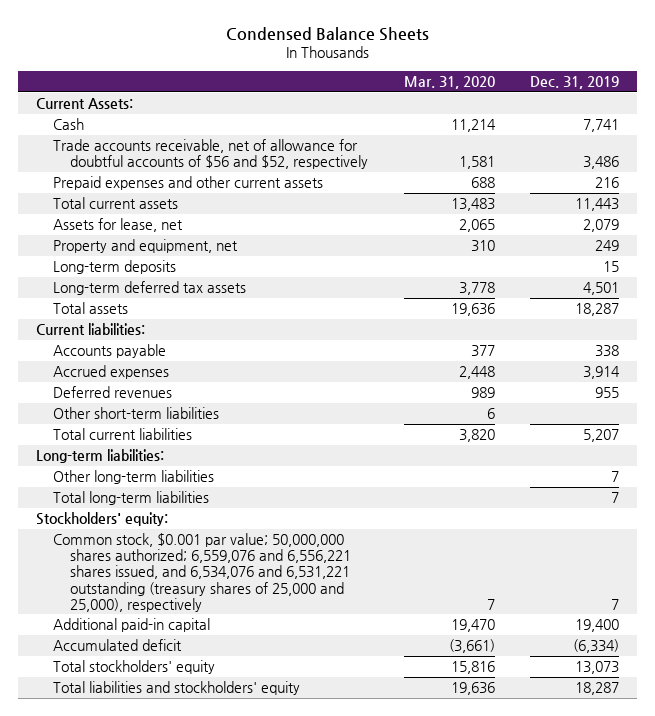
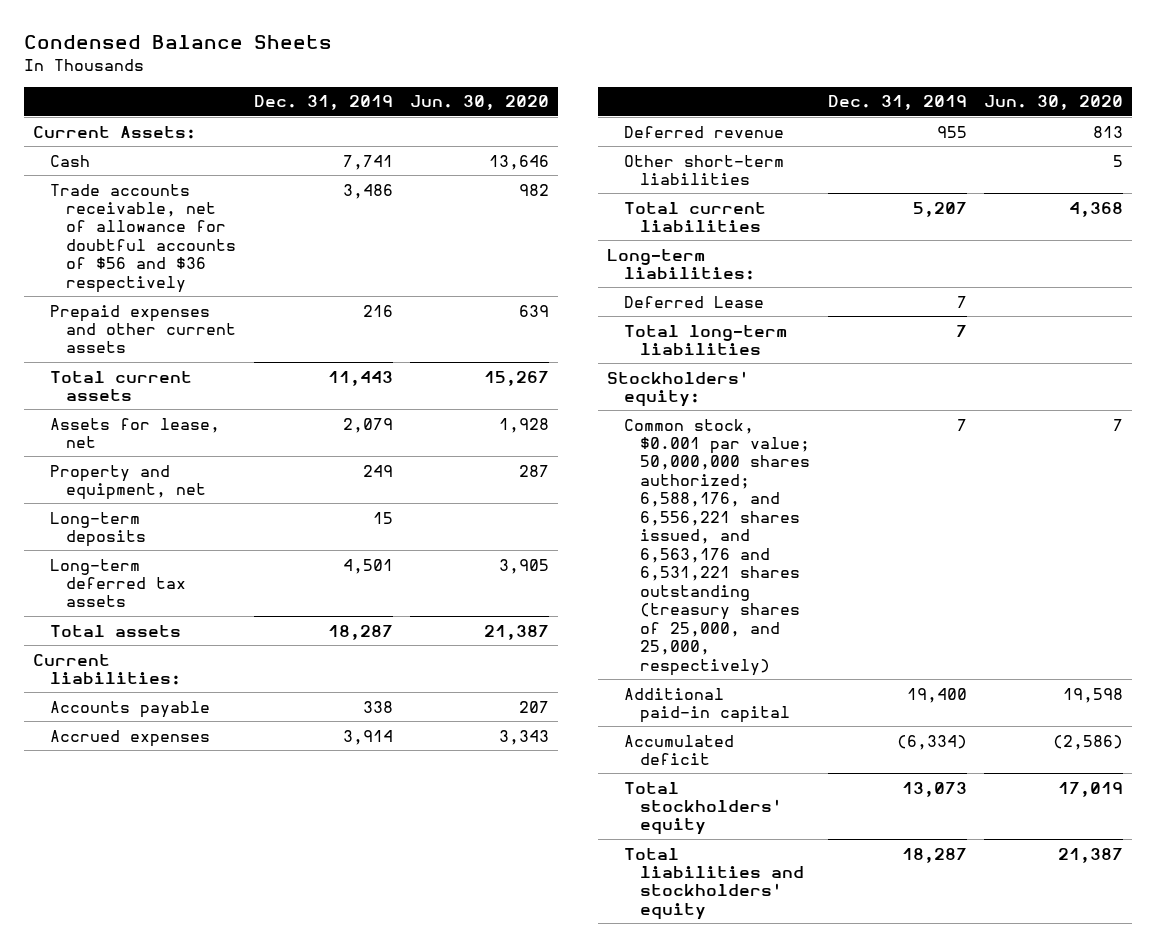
[403,75,495,89] Mar. 31, 2020 -> none
none -> [410,95,550,111] Jun. 30, 2020
[52,139,369,170] Trade accounts receivable, net of allowance for doubtful accounts of $56 and $52, respectively -> [49,183,237,293] Trade accounts receivable, net of allowance for doubtful accounts of $56 and $36 respectively
[52,386,172,399] Deferred revenues -> [623,125,784,138] Deferred revenue
[52,470,214,485] Other long-term liabilities -> none
none -> [623,295,764,308] Deferred Lease
[52,533,352,612] Common stock, $0.001 par value; 50,000,000 shares authorized; 6,559,076 and 6,556,221 shares issued, and 6,534,076 and 6,531,221 outstanding (treasury shares of 25,000 and 25,000), respectively -> [623,418,811,676] Common stock, $0.001 par value; 50,000,000 shares authorized; 6,588,176, and 6,556,221 shares issued, and 6,563,176 and 6,531,221 shares outstanding (treasury shares of 25,000, and 25,000, respectively)

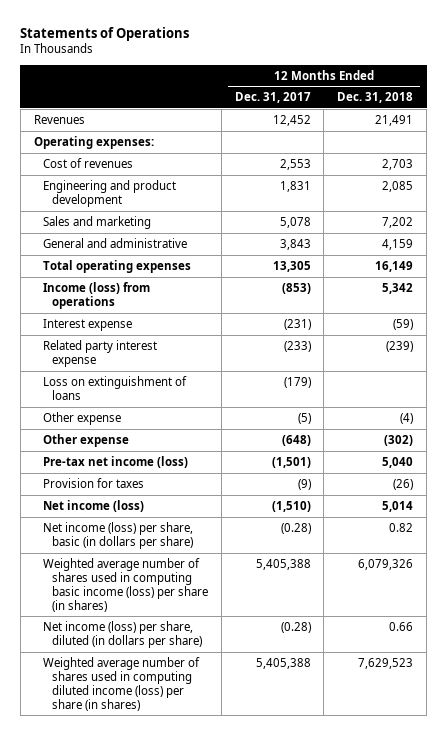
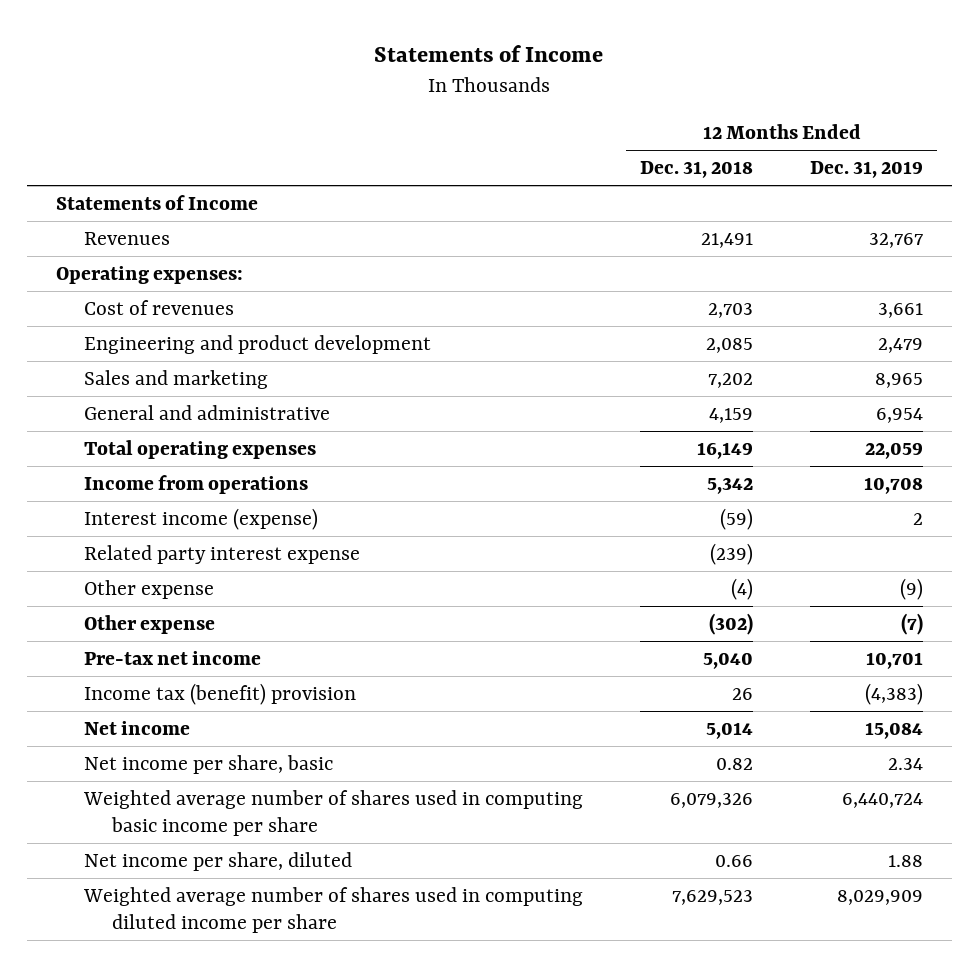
[20,27,190,42] Statements of Operations -> [374,45,604,63] Statements of Income
[234,92,311,104] Dec. 31, 2017 -> none
none -> [810,161,924,179] Dec. 31, 2019
none -> [55,194,258,210] Statements of Income
[42,281,150,309] Income (loss) from operations -> [83,474,308,494] Income from operations
[42,318,132,331] Interest expense -> [83,507,318,530] Interest income (expense)
[42,375,187,400] Loss on extinguishment of loans -> none
[42,455,188,468] Pre-tax net income (loss) -> [83,650,261,665] Pre-tax net income
[42,477,144,488] Provision for taxes -> [83,682,356,705] Income tax (benefit) provision
[393,478,414,490] (26) -> [731,687,753,700] 26
[42,499,144,512] Net income (loss) -> [83,720,190,735] Net income
[42,521,194,549] Net income (loss) per share, basic (in dollars per share) -> [83,754,333,774] Net income per share, basic
[42,557,209,612] Weighted average number of shares used in computing basic income (loss) per share (in shares) -> [82,789,583,836] Weighted average number of shares used in computing basic income per share
[42,620,203,648] Net income (loss) per share, diluted (in dollars per share) -> [83,851,352,871] Net income per share, diluted
[42,656,200,711] Weighted average number of shares used in computing diluted income (loss) per share (in shares) -> [82,886,583,933] Weighted average number of shares used in computing diluted income per share

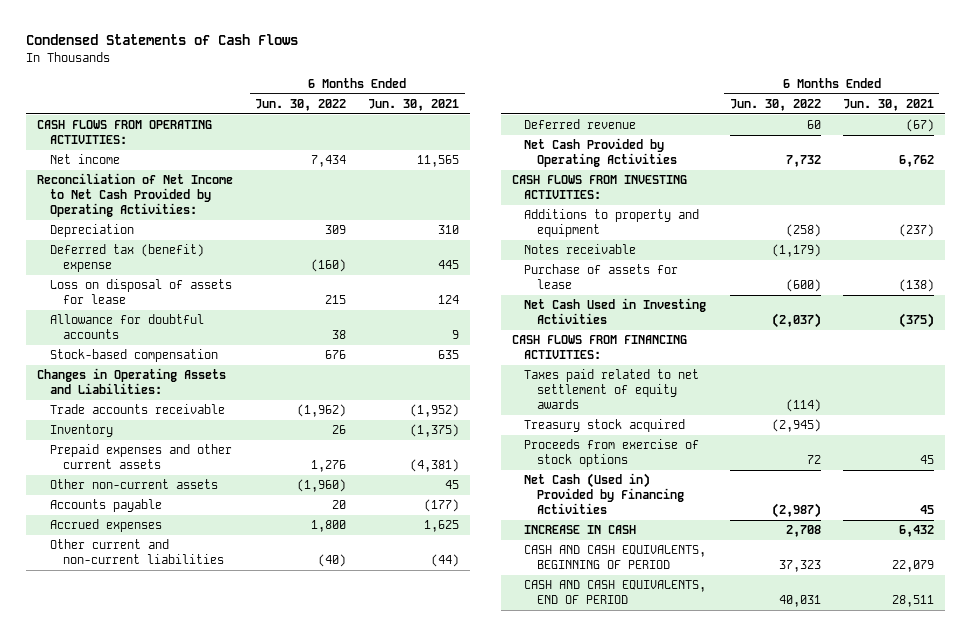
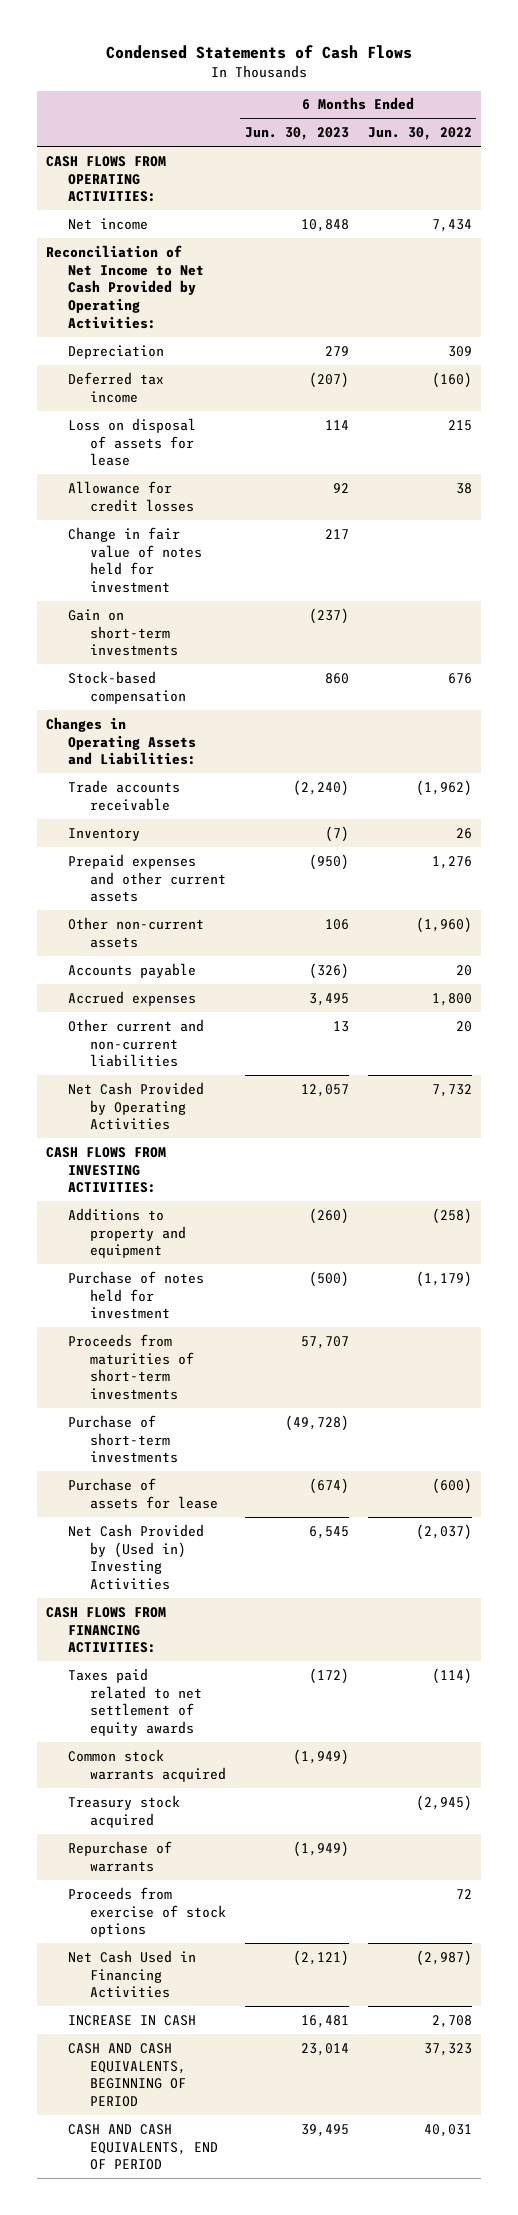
[368,98,460,111] Jun. 30, 2021 -> none
none -> [244,127,349,141] Jun. 30, 2023
[49,244,204,273] Deferred tax (benefit) expense -> [68,371,165,403] Deferred tax income
[49,314,204,340] Allowance for doubtful accounts -> [68,480,195,512] Allowance for credit losses
none -> [68,526,203,594] Change in fair value of notes held for investment
none -> [68,608,179,657] Gain on short-term investments
[524,119,637,130] Deferred revenue -> none
[318,554,347,568] (40) -> [455,1020,472,1032] 20
[524,244,637,255] Notes receivable -> [68,1270,205,1320] Purchase of notes held for investment
none -> [68,1333,195,1401] Proceeds from maturities of short-term investments
none -> [68,1414,179,1464] Purchase of short-term investments
[524,298,707,325] Net Cash Used in Investing Activities -> [68,1523,205,1591] Net Cash Provided by (Used in) Investing Activities
none -> [68,1748,227,1782] Common stock warrants acquired
none -> [68,1840,173,1872] Repurchase of warrants
[524,473,684,515] Net Cash (Used in) Provided by Financing Activities -> [68,1949,197,1999] Net Cash Used in Financing Activities

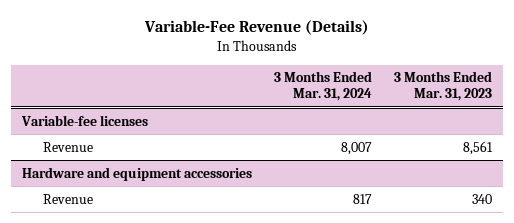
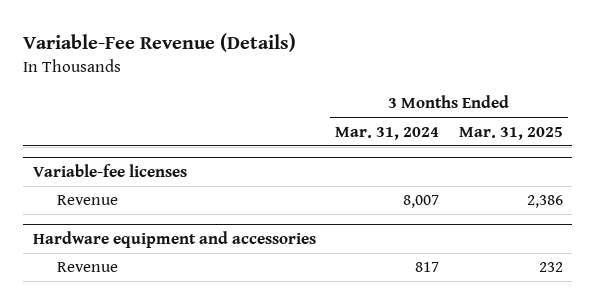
[394,71,493,102] 3 Months Ended Mar. 31, 2023 -> none
none -> [458,126,563,140] Mar. 31, 2025
[22,166,253,181] Hardware and equipment accessories -> [32,230,316,248] Hardware equipment and accessories

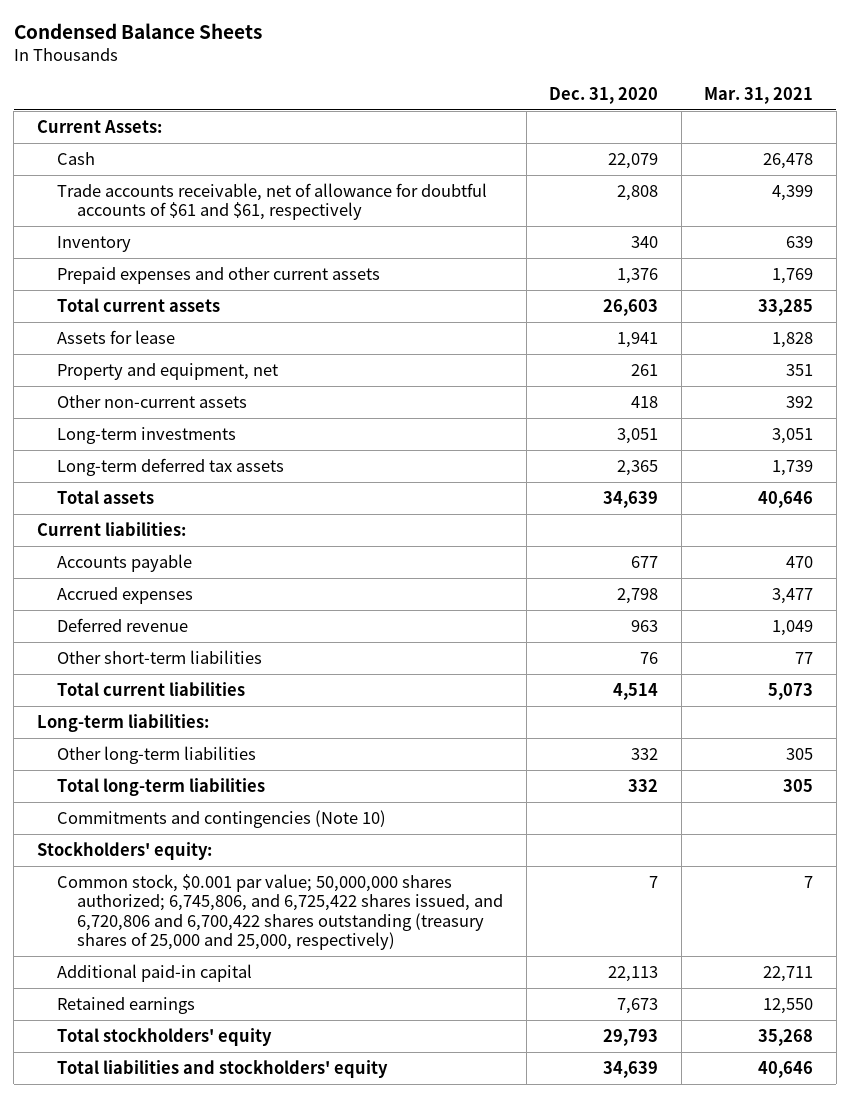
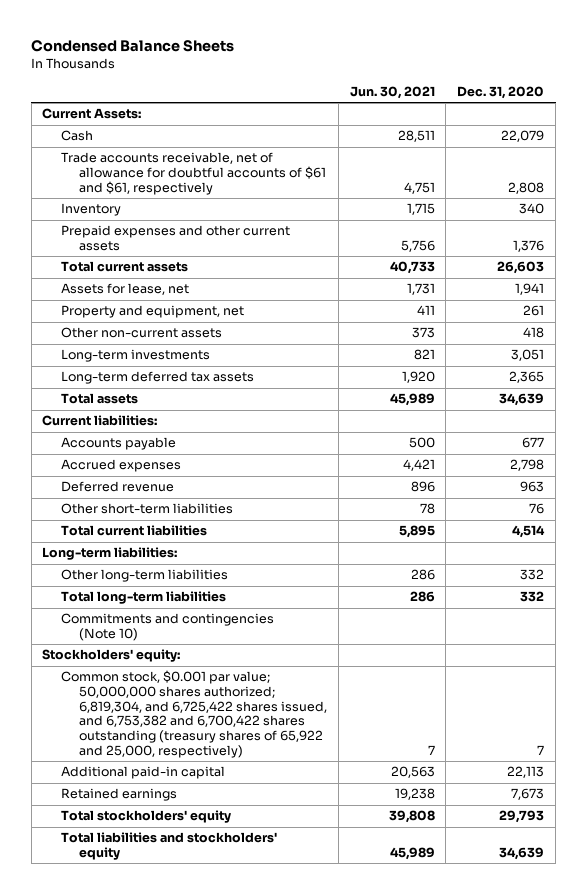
[704,86,814,104] Mar. 31, 2021 -> none
none -> [349,86,435,100] Jun. 30, 2021
[57,330,176,345] Assets for lease -> [60,283,189,296] Assets for lease, net
[57,874,504,950] Common stock, $0.001 par value; 50,000,000 shares authorized; 6,745,806, and 6,725,422 shares issued, and 6,720,806 and 6,700,422 shares outstanding (treasury shares of 25,000 and 25,000, respectively) -> [60,670,327,758] Common stock, $0.001 par value; 50,000,000 shares authorized; 6,819,304, and 6,725,422 shares issued, and 6,753,382 and 6,700,422 shares outstanding (treasury shares of 65,922 and 25,000, respectively)

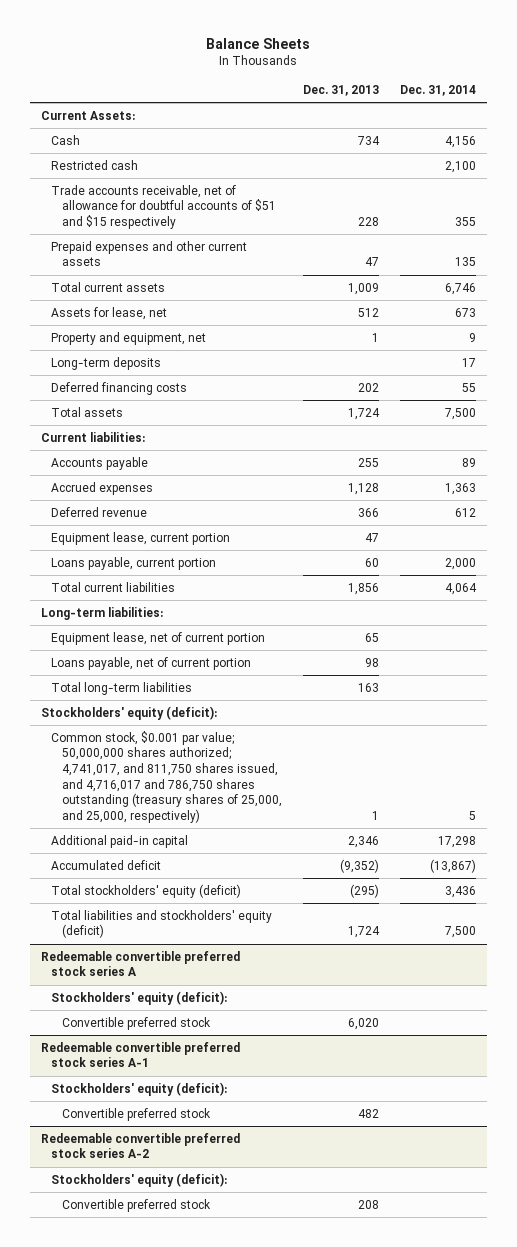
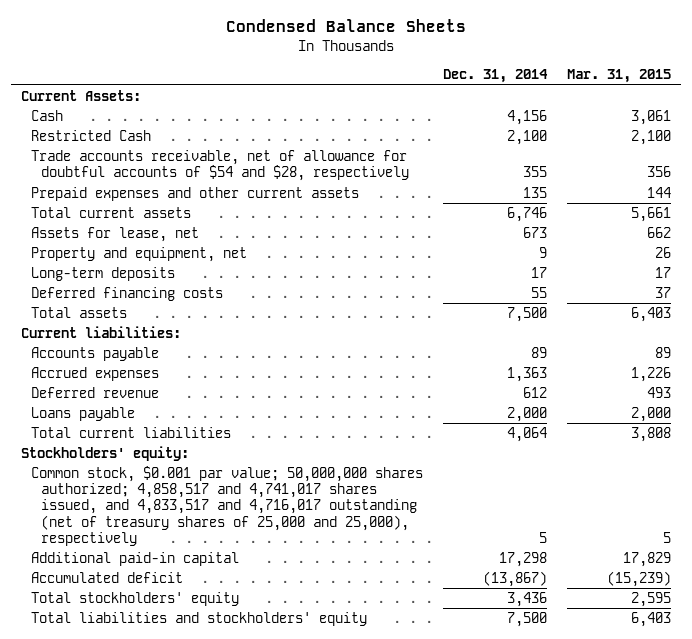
[206,37,311,49] Balance Sheets -> [226,19,467,33] Condensed Balance Sheets
[302,85,379,97] Dec. 31, 2013 -> none
none -> [567,69,672,84] Mar. 31, 2015
[51,159,139,170] Restricted cash -> [31,129,152,141] Restricted Cash
[51,184,276,230] Trade accounts receivable, net of allowance for doubtful accounts of $51 and $15 respectively -> [31,149,410,182] Trade accounts receivable, net of allowance for doubtful accounts of $54 and $28, respectively
[51,531,231,545] Equipment lease, current portion -> none
[51,556,217,570] Loans payable, current portion -> [31,406,136,421] Loans payable
[40,606,163,620] Long-term liabilities: -> none
[51,631,266,645] Equipment lease, net of current portion -> none
[51,656,252,670] Loans payable, net of current portion -> none
[51,681,193,695] Total long-term liabilities -> none
[40,705,217,720] Stockholders' equity (deficit): -> [21,445,190,461] Stockholders' equity:
[51,730,282,823] Common stock, $0.001 par value; 50,000,000 shares authorized; 4,741,017, and 811,750 shares issued, and 4,716,017 and 786,750 shares outstanding (treasury shares of 25,000, and 25,000, respectively) -> [31,465,424,547] Common stock, $0.001 par value; 50,000,000 shares authorized; 4,858,517 and 4,741,017 shares issued, and 4,833,517 and 4,716,017 outstanding (net of treasury shares of 25,000 and 25,000), respectively
[40,950,240,977] Redeemable convertible preferred stock series A -> none
[51,990,228,1005] Stockholders' equity (deficit): -> none
[61,1016,211,1030] Convertible preferred stock -> none
[40,1041,240,1068] Redeemable convertible preferred stock series A-1 -> none
[51,1081,228,1096] Stockholders' equity (deficit): -> none
[61,1107,211,1121] Convertible preferred stock -> none
[40,1132,240,1159] Redeemable convertible preferred stock series A-2 -> none
[51,1172,228,1187] Stockholders' equity (deficit): -> none
[61,1198,211,1212] Convertible preferred stock -> none
[51,883,242,898] Total stockholders' equity (deficit) -> [31,591,240,606] Total stockholders' equity
[51,909,273,939] Total liabilities and stockholders' equity (deficit) -> [31,611,368,626] Total liabilities and stockholders' equity

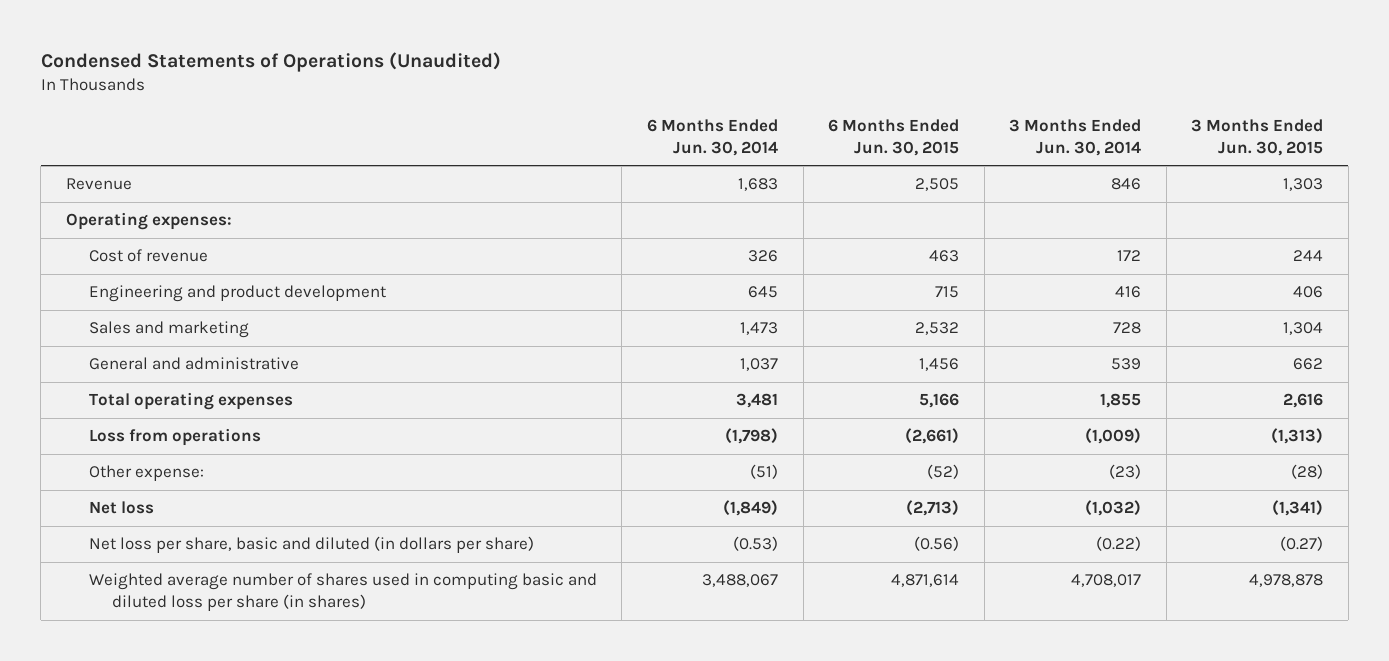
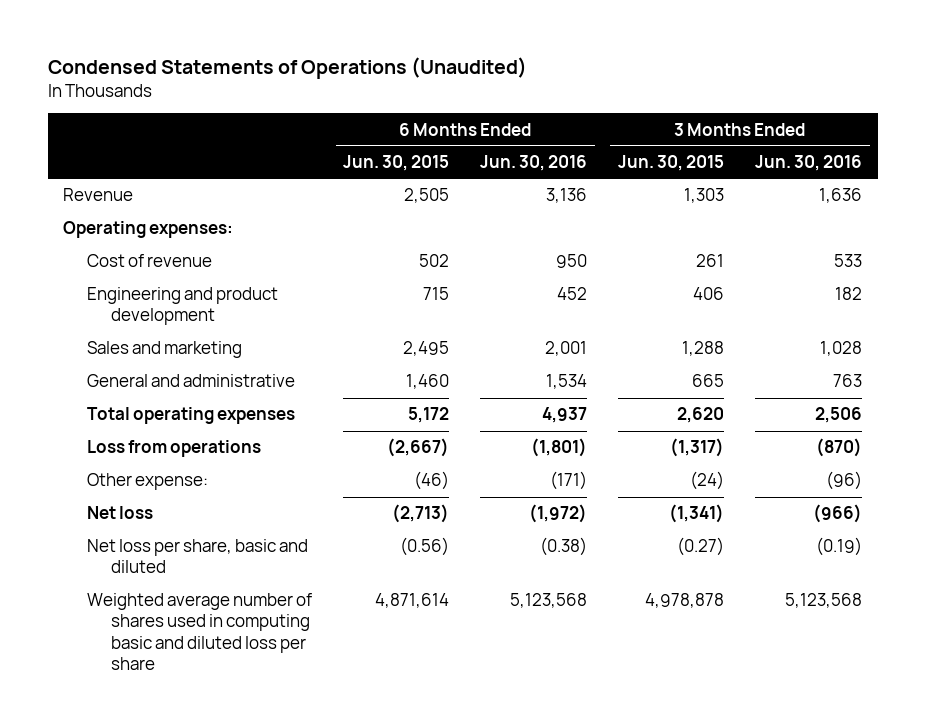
[646,118,778,156] 6 Months Ended Jun. 30, 2014 -> none
[1009,118,1142,156] 3 Months Ended Jun. 30, 2014 -> none
none -> [480,155,588,172] Jun. 30, 2016
none -> [755,155,863,172] Jun. 30, 2016
[929,250,960,263] 463 -> [419,254,450,268] 502
[1293,250,1324,262] 244 -> [696,254,725,268] 261
[915,322,960,336] 2,532 -> [403,341,450,357] 2,495
[1283,322,1324,336] 1,304 -> [682,341,725,357] 1,288
[919,358,960,372] 1,456 -> [406,374,450,390] 1,460
[1293,358,1324,371] 662 -> [692,374,725,388] 665
[919,393,960,409] 5,166 -> [408,407,450,424] 5,172
[1283,393,1324,409] 2,616 -> [677,407,725,424] 2,620
[905,428,960,445] (2,661) -> [387,438,450,458] (2,667)
[1271,428,1324,445] (1,313) -> [670,438,725,458] (1,317)
[927,464,960,480] (52) -> [414,471,450,491] (46)
[1291,464,1324,480] (28) -> [690,471,725,491] (24)
[88,536,534,554] Net loss per share, basic and diluted (in dollars per share) -> [87,539,309,574] Net loss per share, basic and diluted
[88,573,597,612] Weighted average number of shares used in computing basic and diluted loss per share (in shares) -> [87,593,313,670] Weighted average number of shares used in computing basic and diluted loss per share

